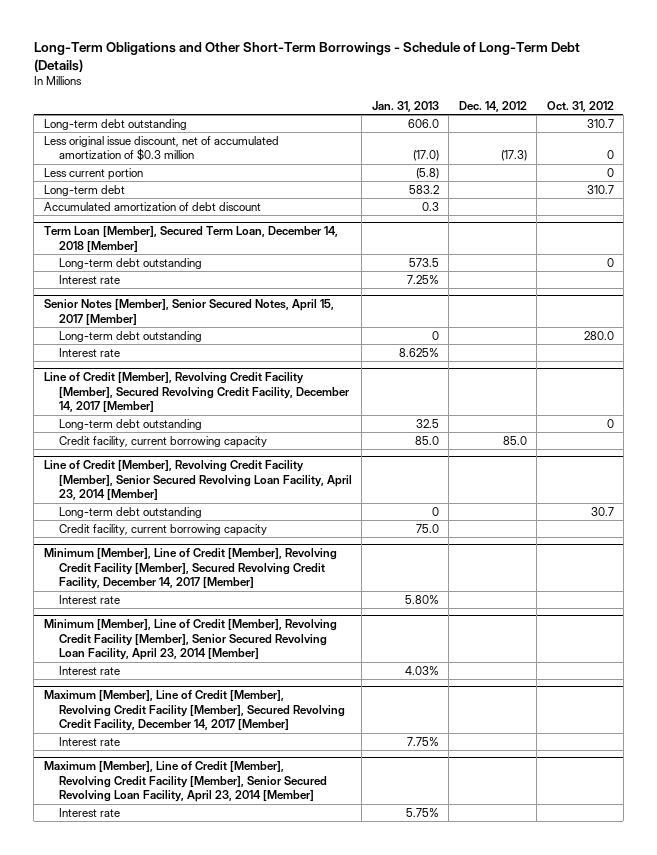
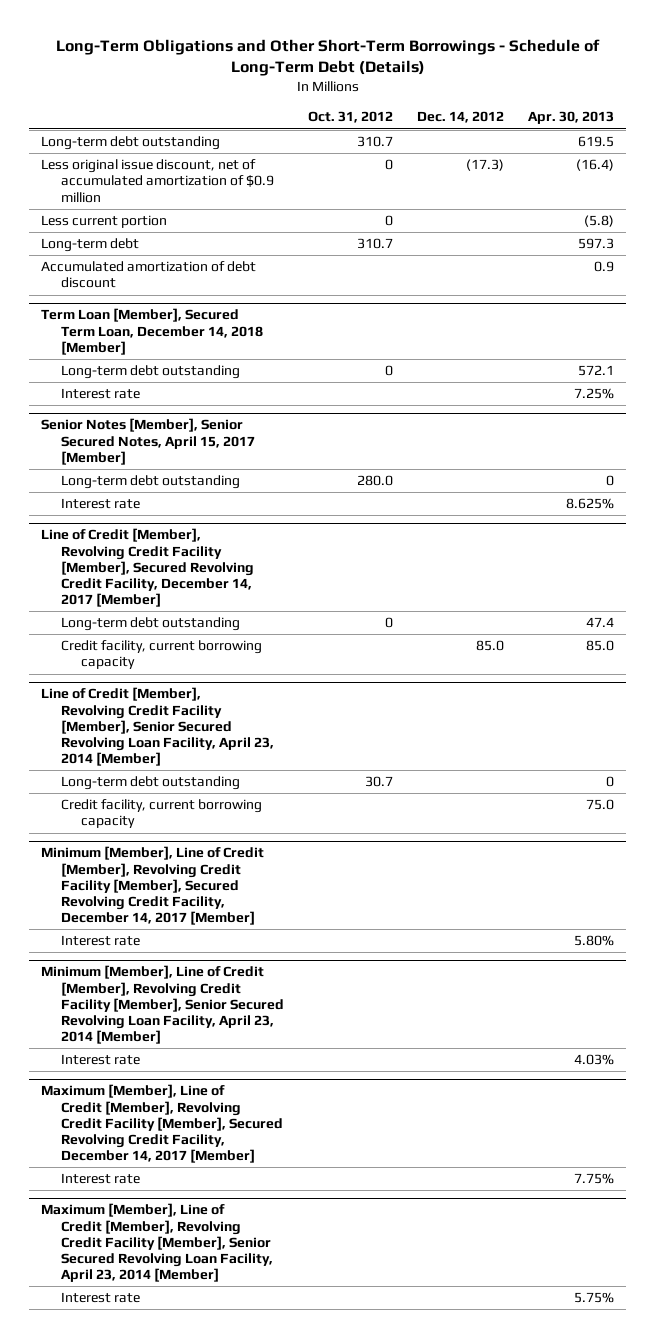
[371,100,439,112] Jan. 31, 2013 -> none
none -> [528,111,615,125] Apr. 30, 2013
[43,135,279,162] Less original issue discount, net of accumulated amortization of $0.3 million -> [40,159,275,203] Less original issue discount, net of accumulated amortization of $0.9 million

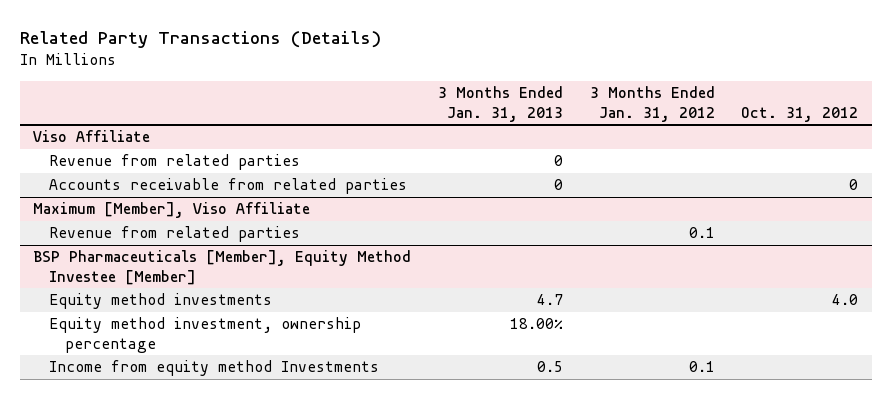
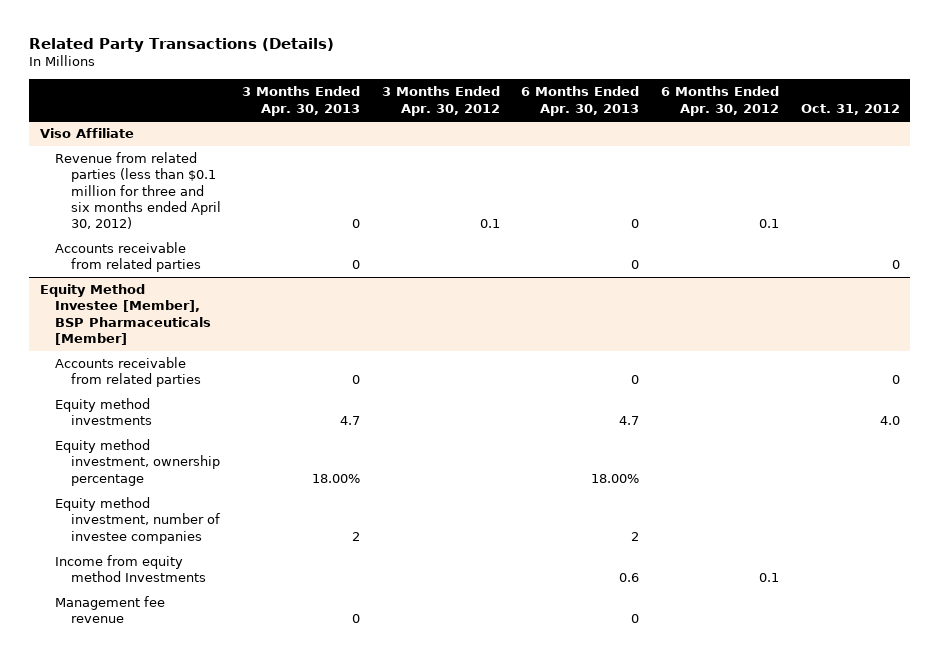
[437,86,563,122] 3 Months Ended Jan. 31, 2013 -> none
[589,86,715,122] 3 Months Ended Jan. 31, 2012 -> none
none -> [242,86,361,116] 3 Months Ended Apr. 30, 2013
none -> [381,86,500,116] 3 Months Ended Apr. 30, 2012
none -> [521,86,640,116] 6 Months Ended Apr. 30, 2013
none -> [660,86,779,116] 6 Months Ended Apr. 30, 2012
[49,154,301,171] Revenue from related parties -> [55,152,221,230] Revenue from related parties (less than $0.1 million for three and six months ended April 30, 2012)
[33,202,311,219] Maximum [Member], Viso Affiliate -> none
[49,226,301,243] Revenue from related parties -> none
[33,250,412,286] BSP Pharmaceuticals [Member], Equity Method Investee [Member] -> [39,284,212,346] Equity Method Investee [Member], BSP Pharmaceuticals [Member]
none -> [55,357,201,388] Accounts receivable from related parties
none -> [55,497,220,544] Equity method investment, number of investee companies
none -> [55,596,166,624] Management fee revenue

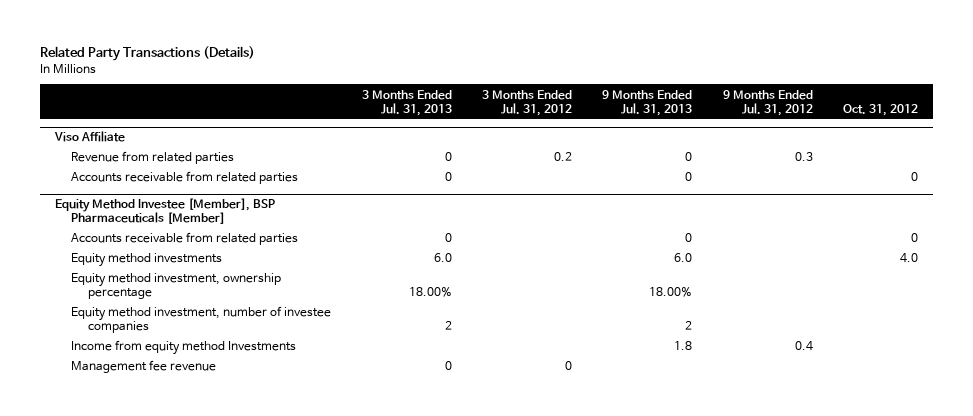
[242,86,361,116] 3 Months Ended Apr. 30, 2013 -> none
[381,86,500,116] 3 Months Ended Apr. 30, 2012 -> none
[521,86,640,116] 6 Months Ended Apr. 30, 2013 -> none
[660,86,779,116] 6 Months Ended Apr. 30, 2012 -> none
none -> [361,89,452,116] 3 Months Ended Jul. 31, 2013
none -> [481,89,572,116] 3 Months Ended Jul. 31, 2012
none -> [602,89,693,116] 9 Months Ended Jul. 31, 2013
none -> [722,89,813,116] 9 Months Ended Jul. 31, 2012
[55,152,221,230] Revenue from related parties (less than $0.1 million for three and six months ended April 30, 2012) -> [71,151,235,165] Revenue from related parties

